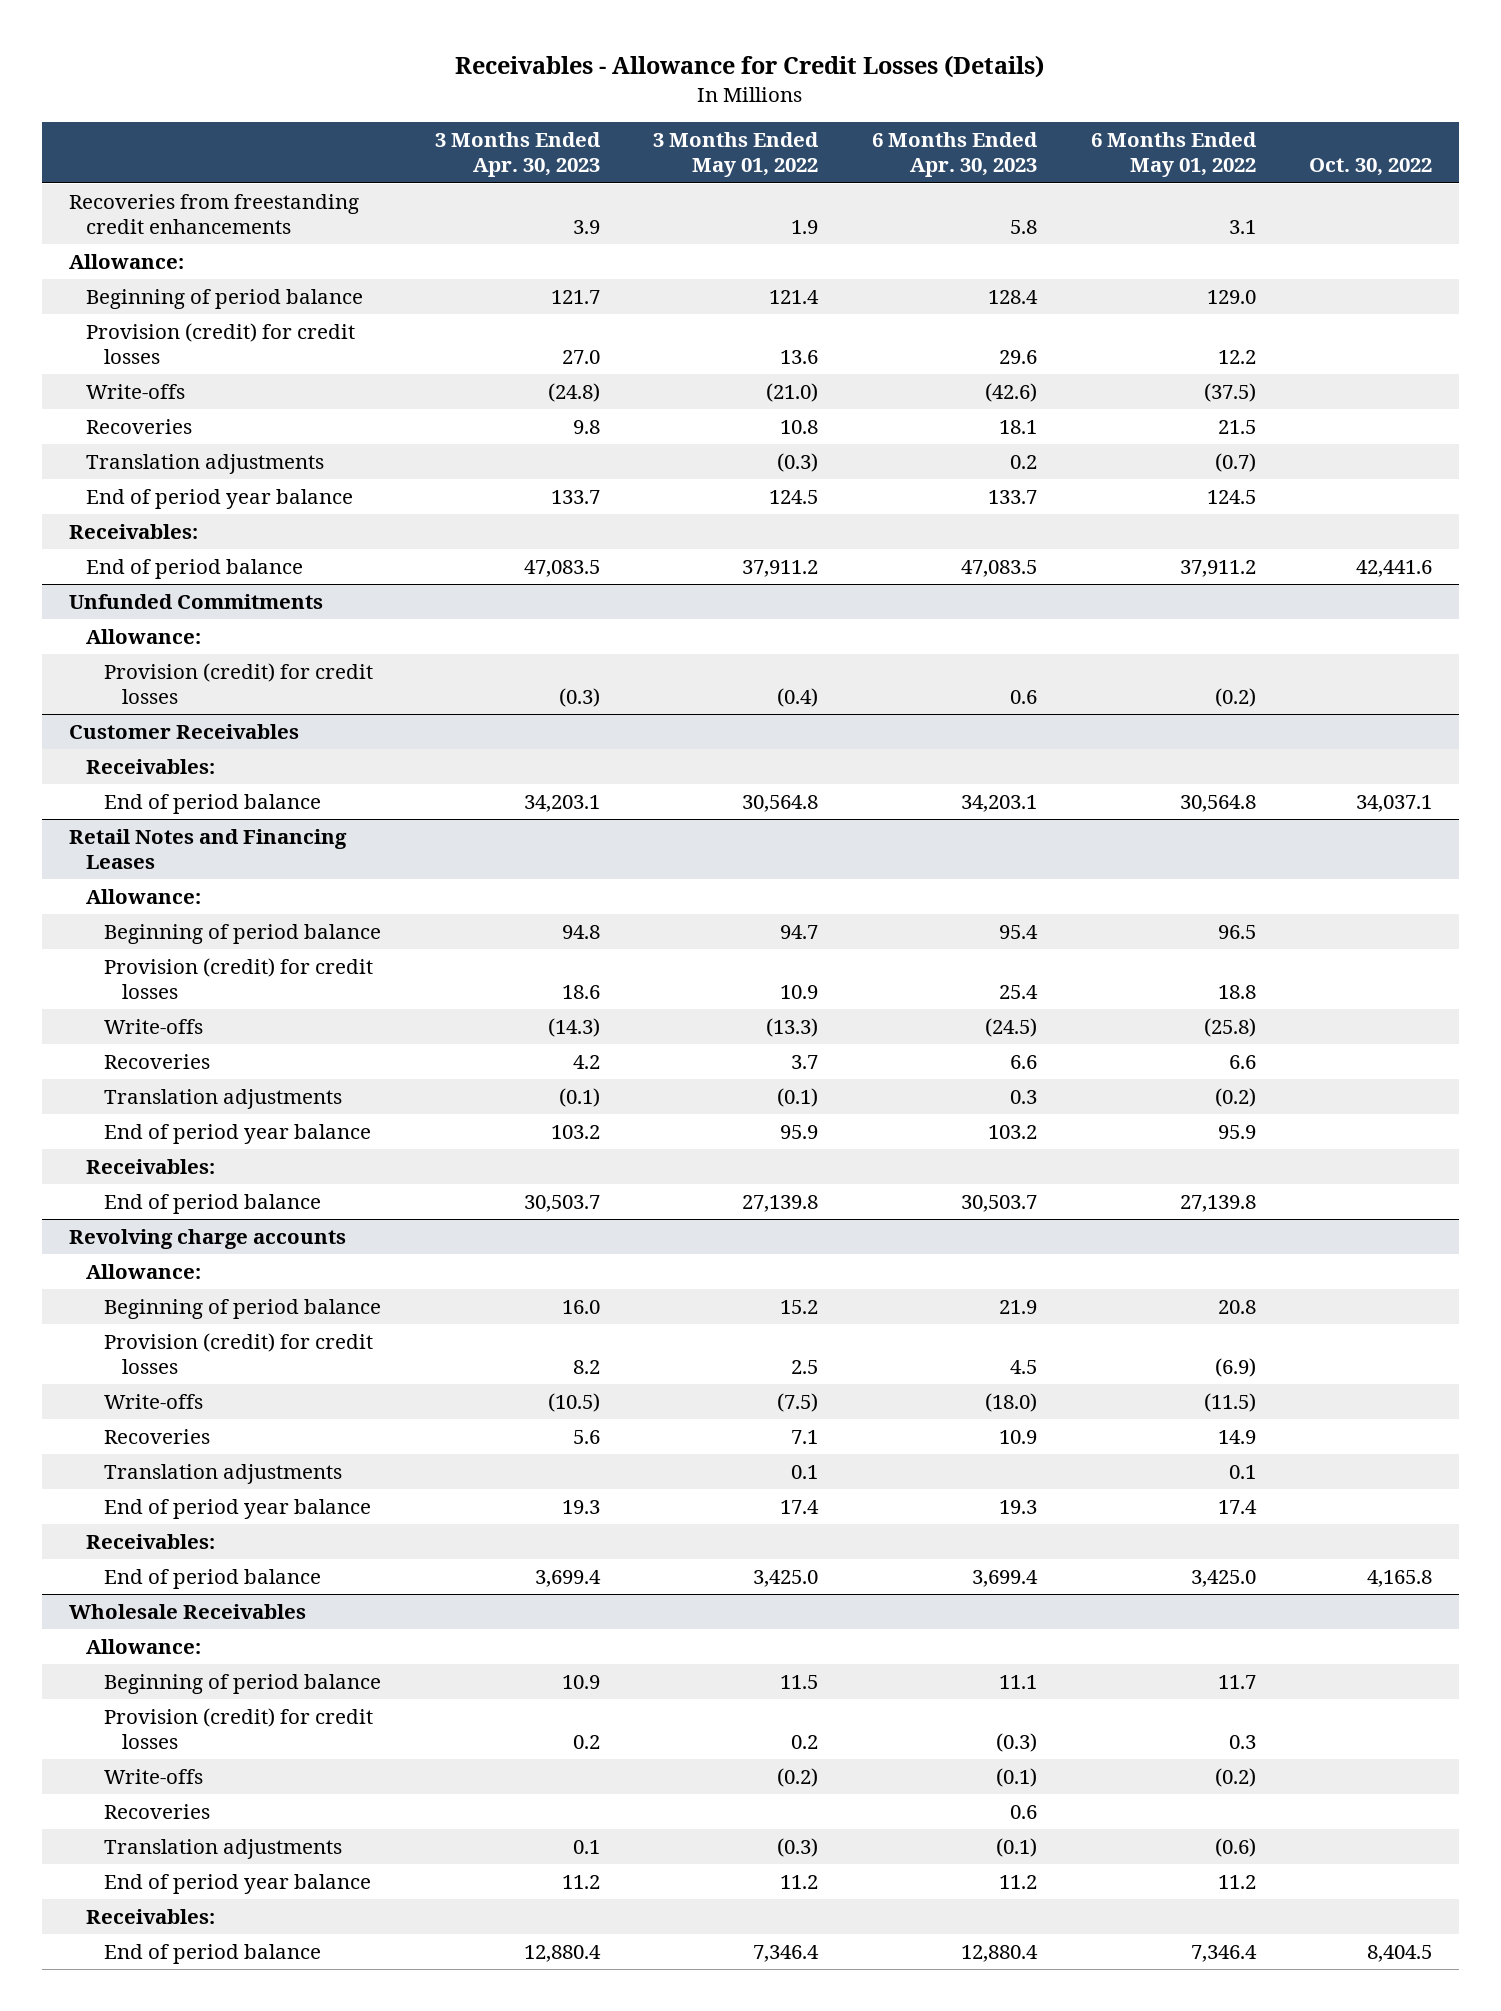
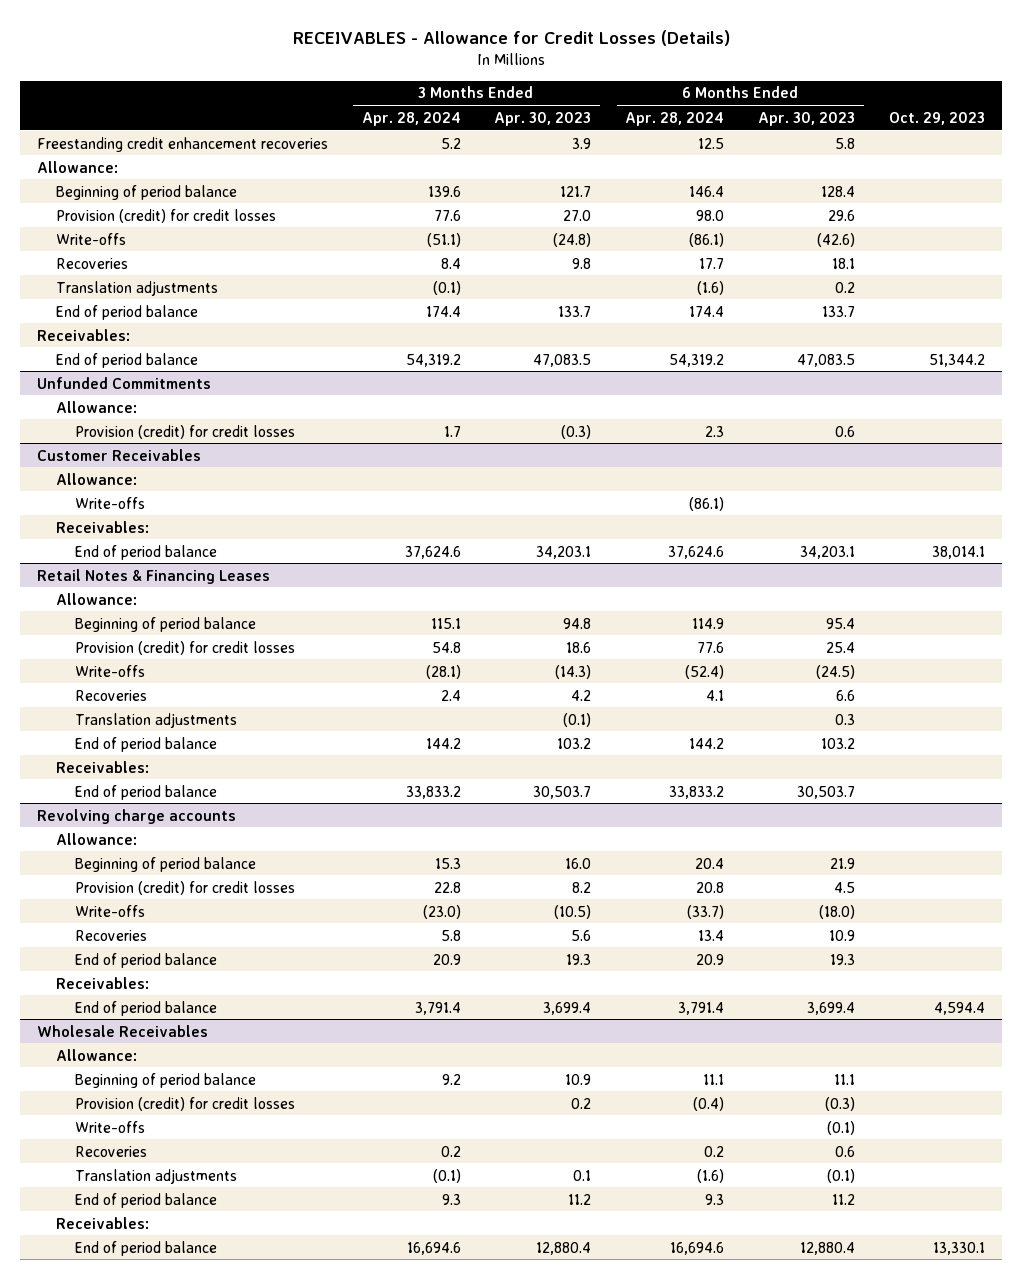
[455,54,1045,78] Receivables - Allowance for Credit Losses (Details) -> [292,29,730,46] RECEIVABLES - Allowance for Credit Losses (Details)
[653,132,820,178] 3 Months Ended May 01, 2022 -> none
[1090,132,1257,178] 6 Months Ended May 01, 2022 -> none
[1309,158,1433,177] Oct. 30, 2022 -> none
none -> [361,111,461,126] Apr. 28, 2024
none -> [625,111,725,126] Apr. 28, 2024
none -> [889,111,986,125] Oct. 29, 2023
[68,194,359,235] Recoveries from freestanding credit enhancements -> [36,136,328,152] Freestanding credit enhancement recoveries
[86,489,354,510] End of period year balance -> [55,304,198,320] End of period balance
none -> [55,472,137,485] Allowance:
none -> [75,496,146,509] Write-offs
[68,829,347,870] Retail Notes and Financing Leases -> [36,568,270,584] Retail Notes & Financing Leases
[104,1124,372,1145] End of period year balance -> [75,736,218,752] End of period balance
[104,1464,343,1485] Translation adjustments -> none
[104,1499,372,1520] End of period year balance -> [75,952,218,968] End of period balance
[104,1874,372,1895] End of period year balance -> [75,1192,218,1208] End of period balance

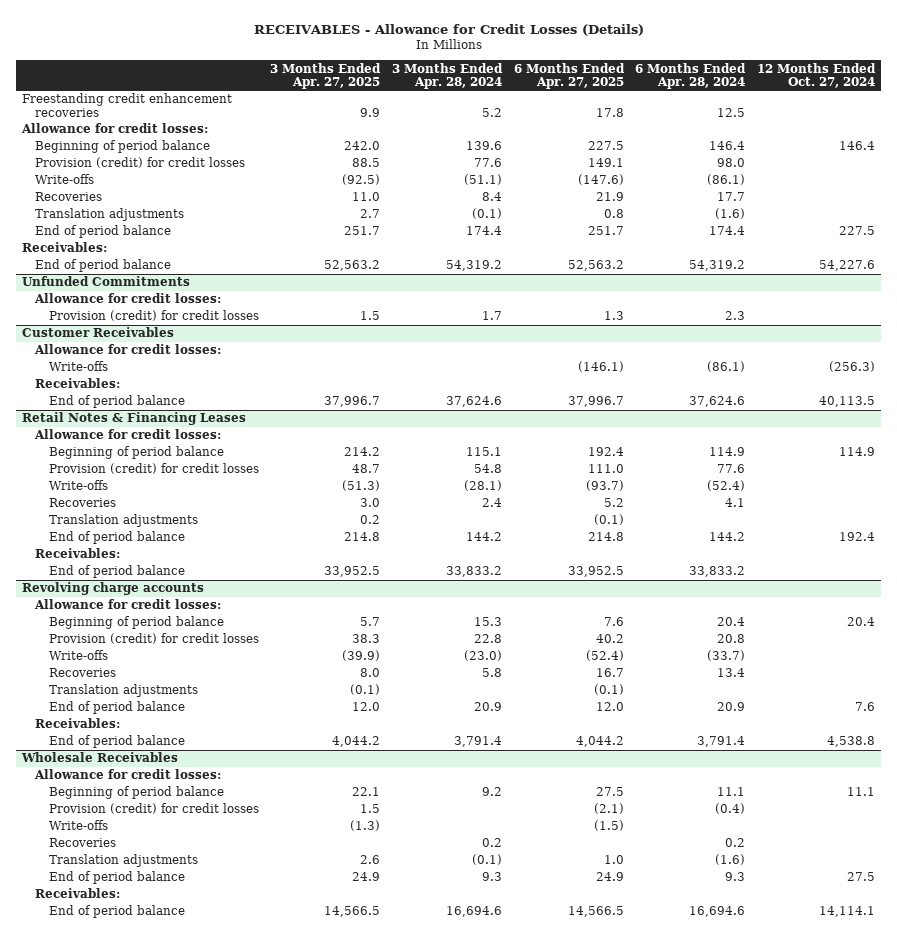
[494,111,592,126] Apr. 30, 2023 -> none
[758,111,856,126] Apr. 30, 2023 -> none
[889,111,986,125] Oct. 29, 2023 -> none
none -> [270,62,382,90] 3 Months Ended Apr. 27, 2025
none -> [513,62,625,90] 6 Months Ended Apr. 27, 2025
none -> [756,62,876,89] 12 Months Ended Oct. 27, 2024
[36,160,118,173] Allowance: -> [21,123,209,134] Allowance for credit losses:
[55,400,137,413] Allowance: -> [34,293,222,304] Allowance for credit losses:
[55,472,137,485] Allowance: -> [34,344,222,355] Allowance for credit losses:
[55,592,137,605] Allowance: -> [34,429,222,440] Allowance for credit losses:
[55,832,137,845] Allowance: -> [34,599,222,610] Allowance for credit losses:
none -> [48,684,198,698] Translation adjustments
[55,1048,137,1061] Allowance: -> [34,769,222,780] Allowance for credit losses:

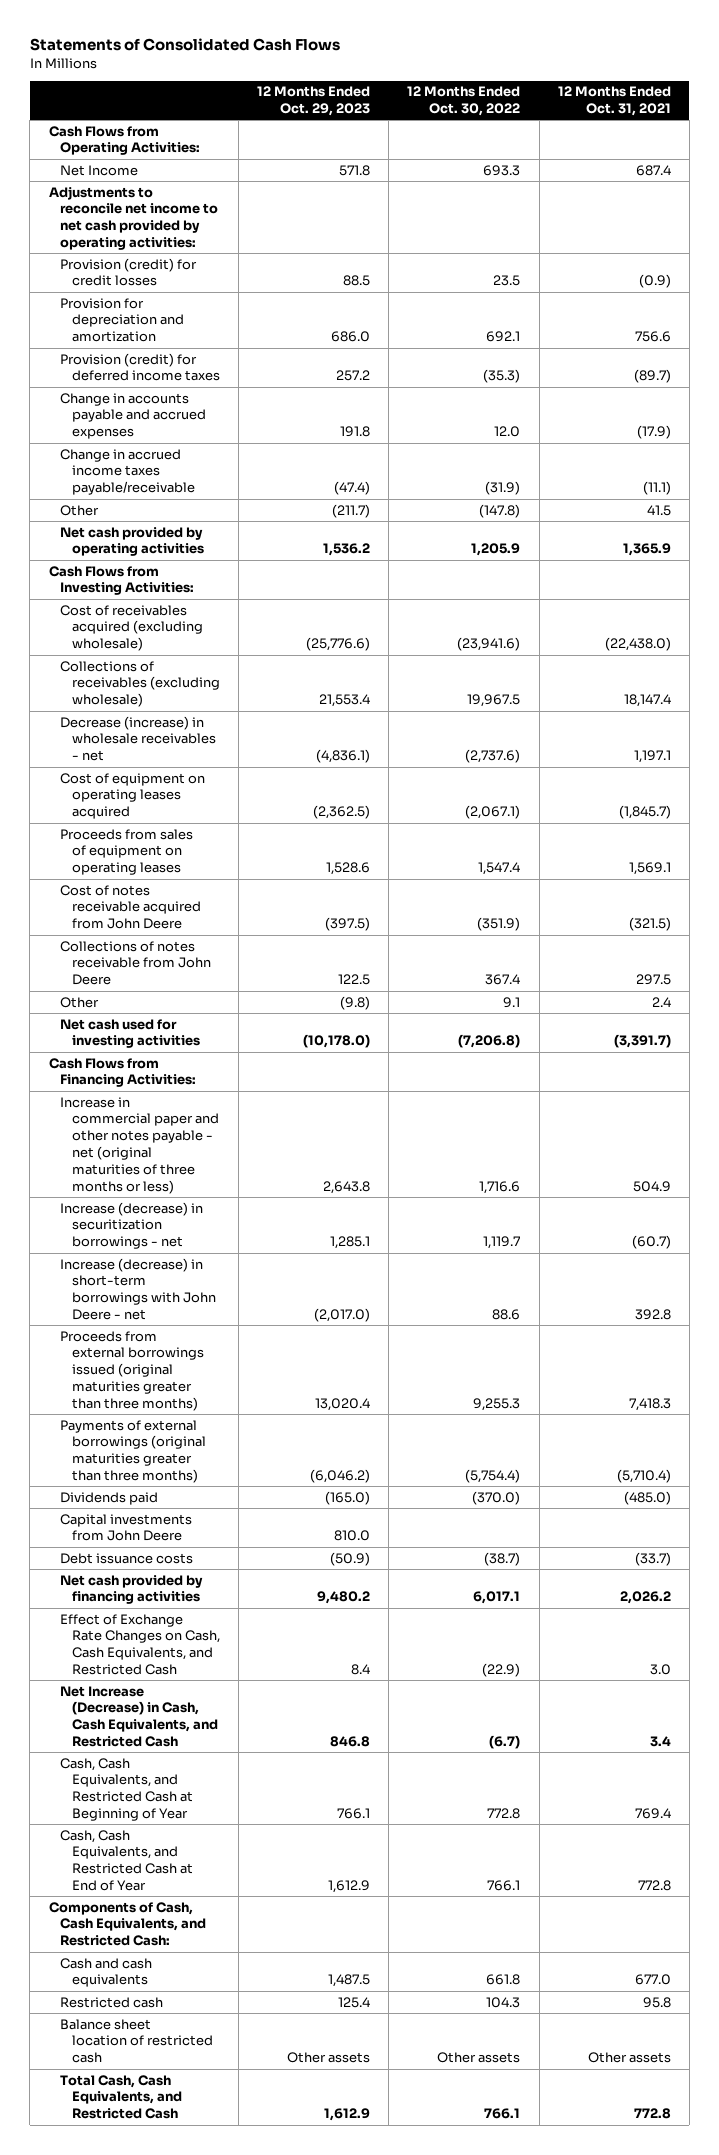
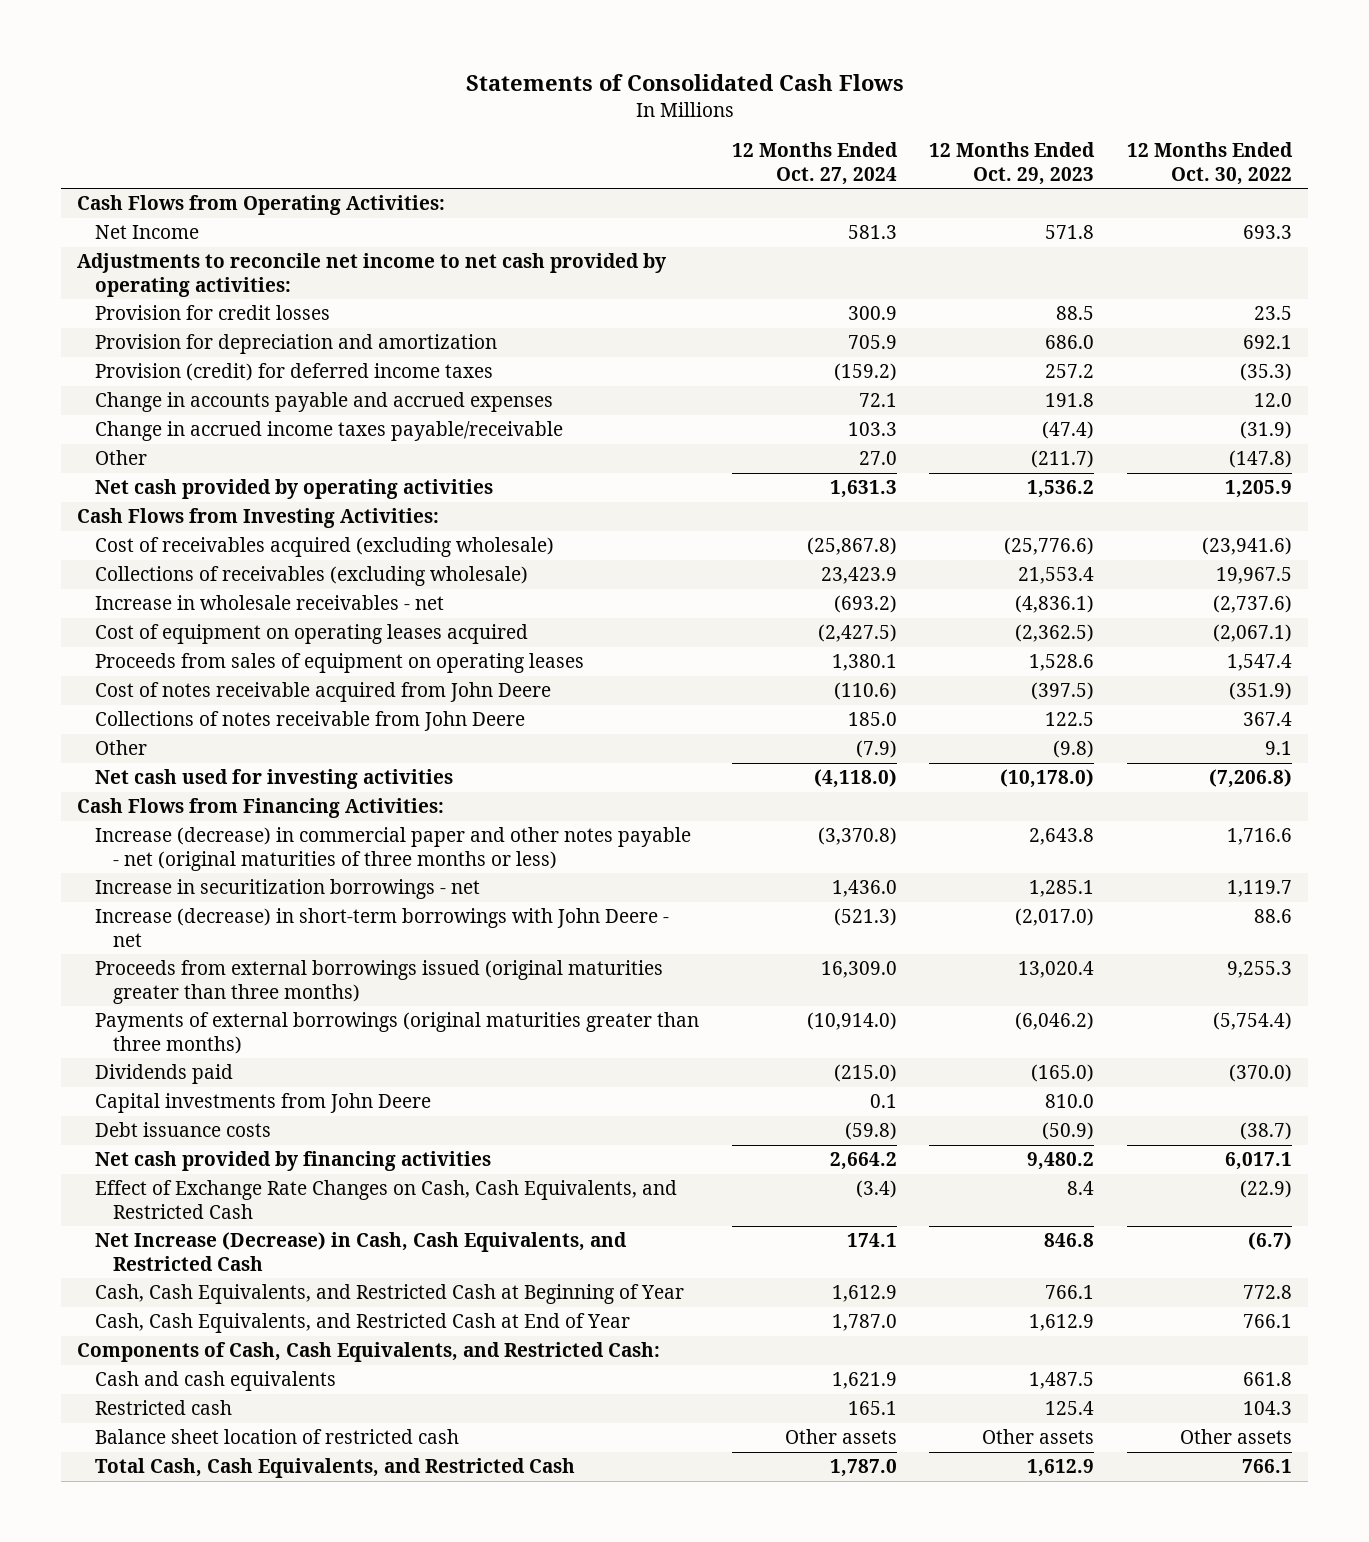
[557,86,671,117] 12 Months Ended Oct. 31, 2021 -> none
none -> [731,142,898,185] 12 Months Ended Oct. 27, 2024
[60,257,198,287] Provision (credit) for credit losses -> [95,305,331,321] Provision for credit losses
[60,715,216,762] Decrease (increase) in wholesale receivables - net -> [95,595,445,611] Increase in wholesale receivables - net
[60,1096,219,1194] Increase in commercial paper and other notes payable - net (original maturities of three months or less) -> [95,827,692,871] Increase (decrease) in commercial paper and other notes payable - net (original maturities of three months or less)
[60,1201,204,1250] Increase (decrease) in securitization borrowings - net -> [95,879,481,900] Increase in securitization borrowings - net

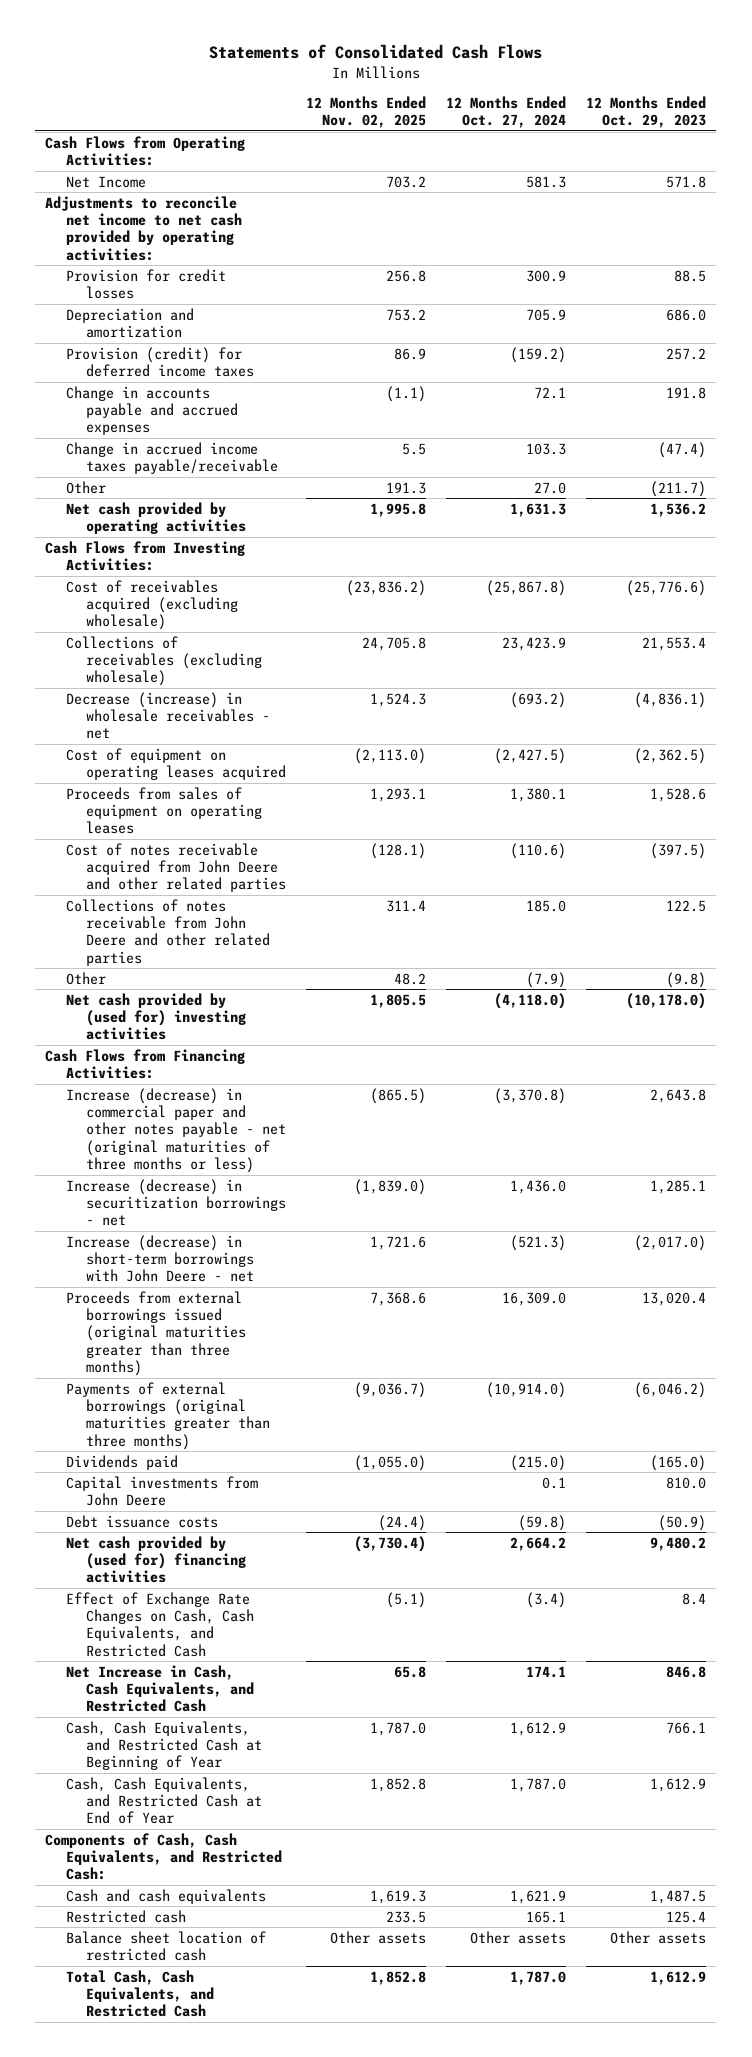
[1126,142,1293,185] 12 Months Ended Oct. 30, 2022 -> none
none -> [306,95,427,129] 12 Months Ended Nov. 02, 2025
[95,334,498,355] Provision for depreciation and amortization -> [65,307,194,339] Depreciation and amortization
[95,595,445,611] Increase in wholesale receivables - net -> [65,691,271,740] Decrease (increase) in wholesale receivables - net
[95,682,552,703] Cost of notes receivable acquired from John Deere -> [65,842,287,893] Cost of notes receivable acquired from John Deere and other related parties
[95,711,526,732] Collections of notes receivable from John Deere -> [65,898,271,966] Collections of notes receivable from John Deere and other related parties
[95,769,454,790] Net cash used for investing activities -> [65,992,247,1041] Net cash provided by (used for) investing activities
[95,879,481,900] Increase in securitization borrowings - net -> [65,1178,287,1227] Increase (decrease) in securitization borrowings - net
[95,1151,492,1172] Net cash provided by financing activities -> [65,1535,247,1584] Net cash provided by (used for) financing activities
[95,1232,628,1271] Net Increase (Decrease) in Cash, Cash Equivalents, and Restricted Cash -> [65,1664,255,1713] Net Increase in Cash, Cash Equivalents, and Restricted Cash

